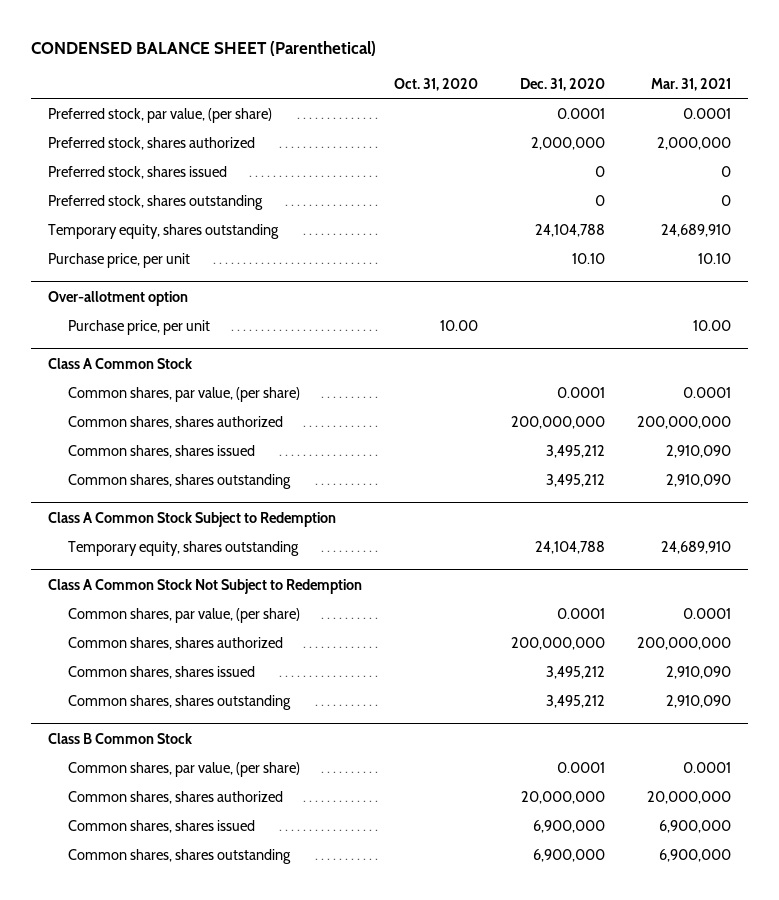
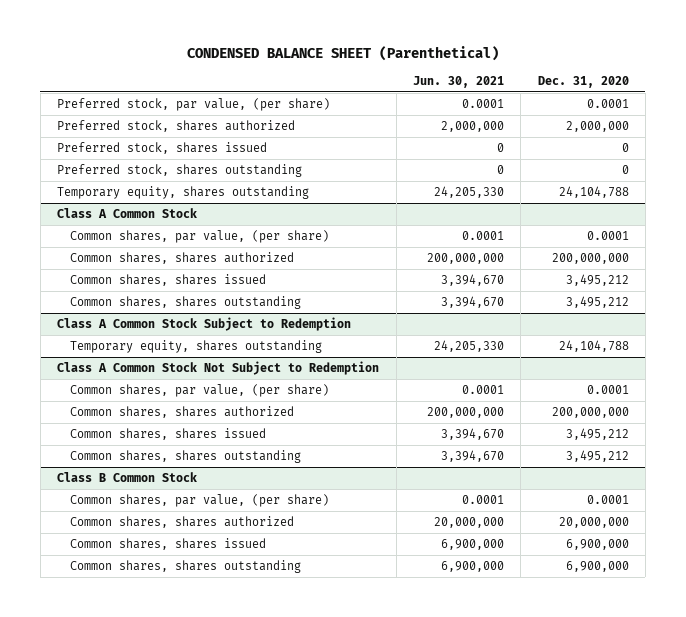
[394,77,479,91] Oct. 31, 2020 -> none
[651,77,732,91] Mar. 31, 2021 -> none
none -> [412,75,504,88] Jun. 30, 2021
[47,252,190,268] Purchase price, per unit -> none
[47,290,188,306] Over-allotment option -> none
[67,319,210,335] Purchase price, per unit -> none

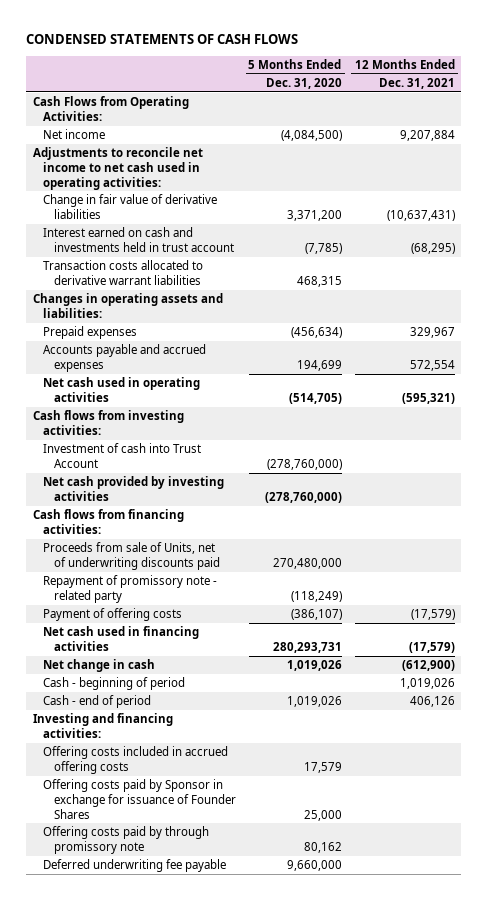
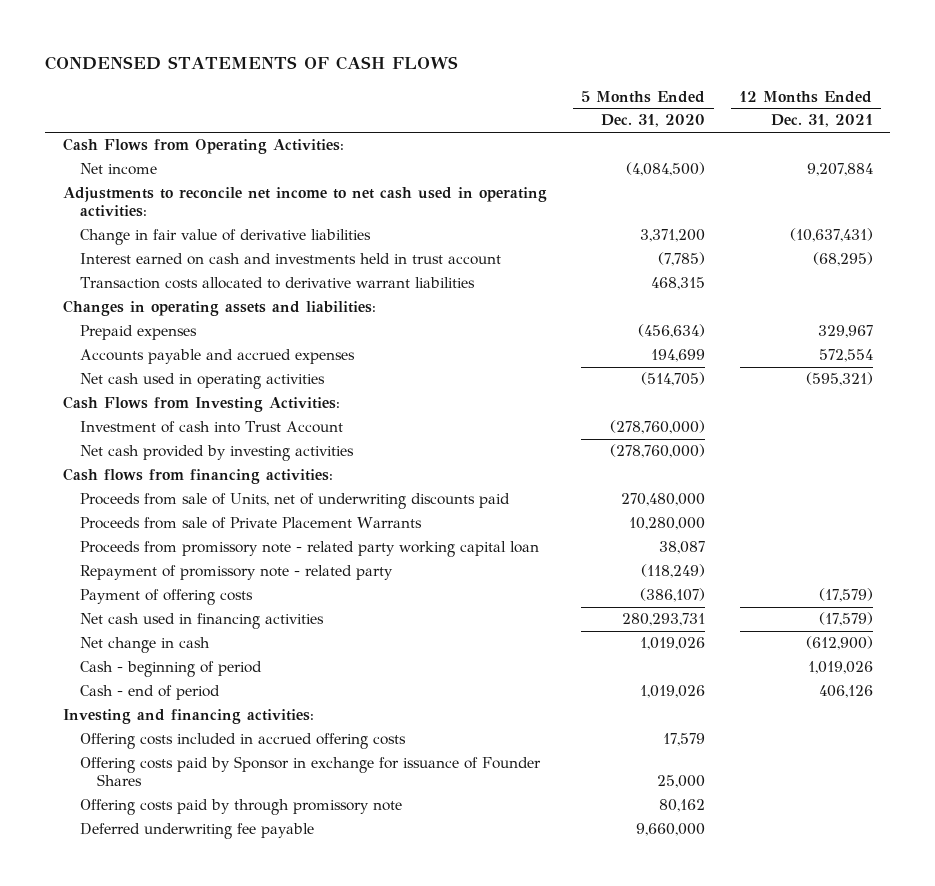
[32,410,184,435] Cash flows from investing activities: -> [62,396,340,413] Cash Flows from Investing Activities:
none -> [80,517,423,530] Proceeds from sale of Private Placement Warrants
none -> [80,541,540,558] Proceeds from promissory note - related party working capital loan

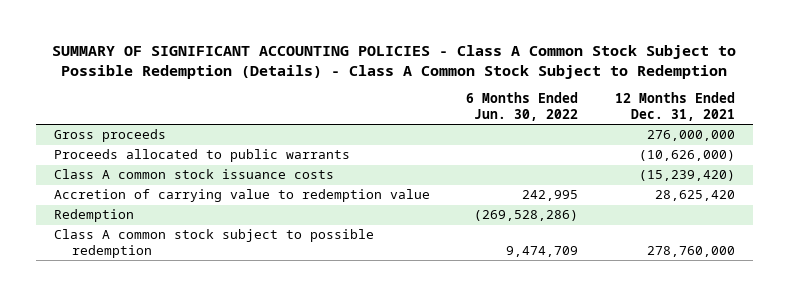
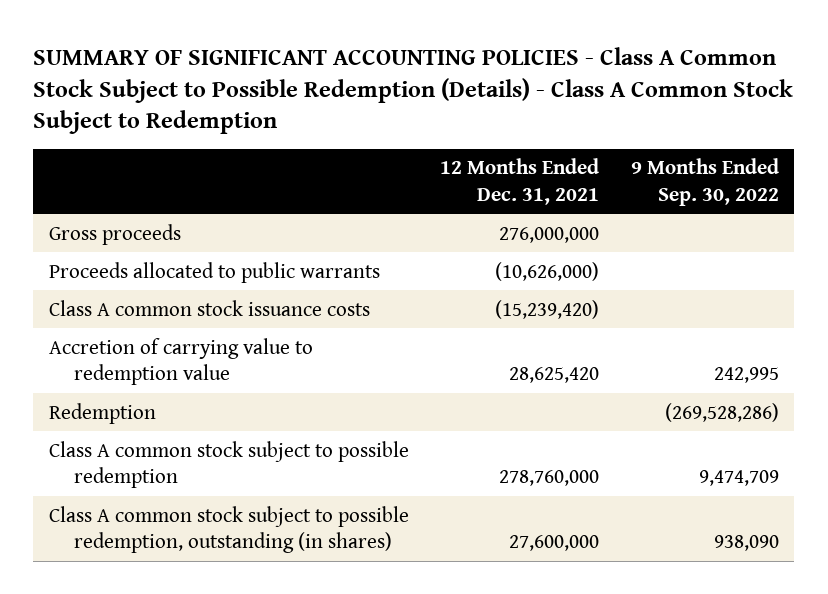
[466,92,579,122] 6 Months Ended Jun. 30, 2022 -> none
none -> [630,158,779,206] 9 Months Ended Sep. 30, 2022
none -> [48,505,409,553] Class A common stock subject to possible redemption, outstanding (in shares)

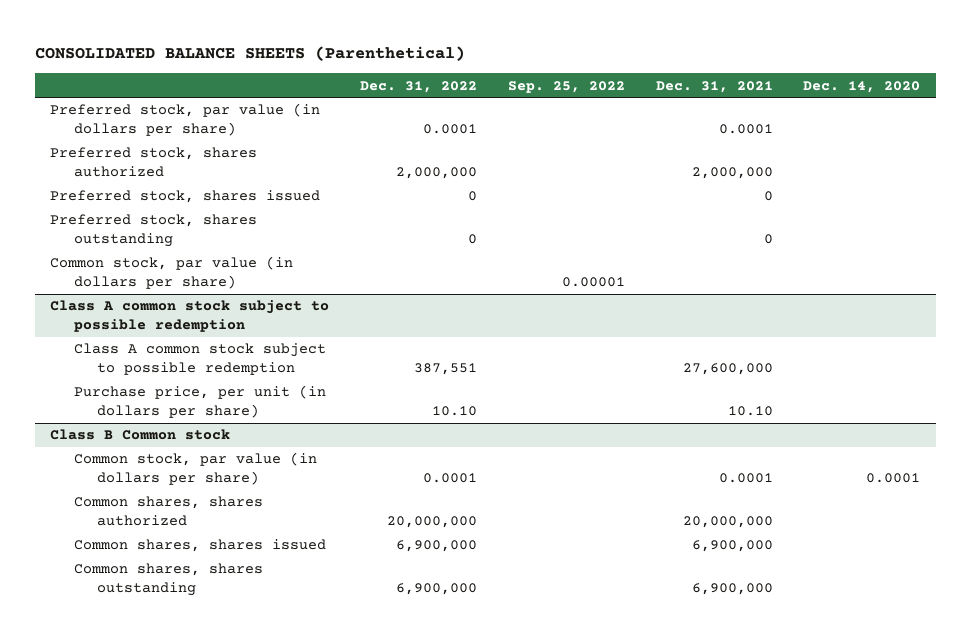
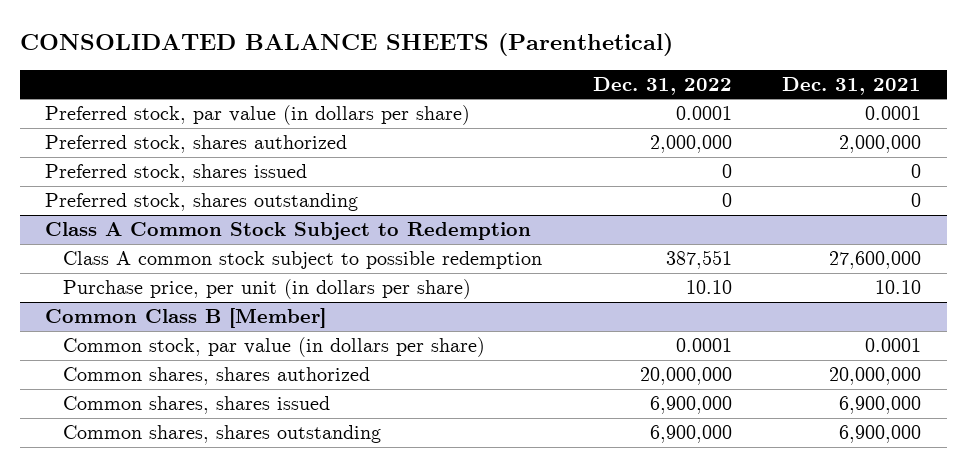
[507,80,625,93] Sep. 25, 2022 -> none
[803,80,921,93] Dec. 14, 2020 -> none
[50,256,294,290] Common stock, par value (in dollars per share) -> none
[50,300,330,333] Class A common stock subject to possible redemption -> [45,221,532,240] Class A Common Stock Subject to Redemption
[50,429,231,441] Class B Common stock -> [45,307,327,328] Common Class B [Member]

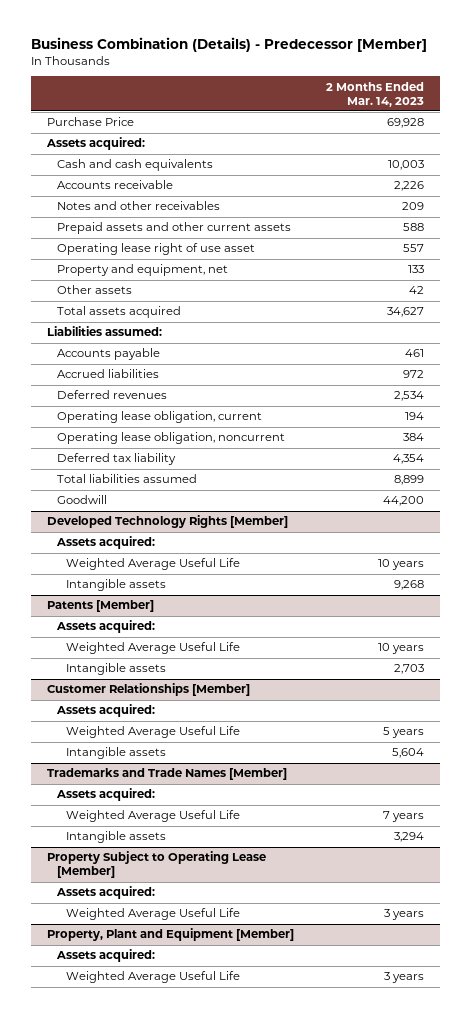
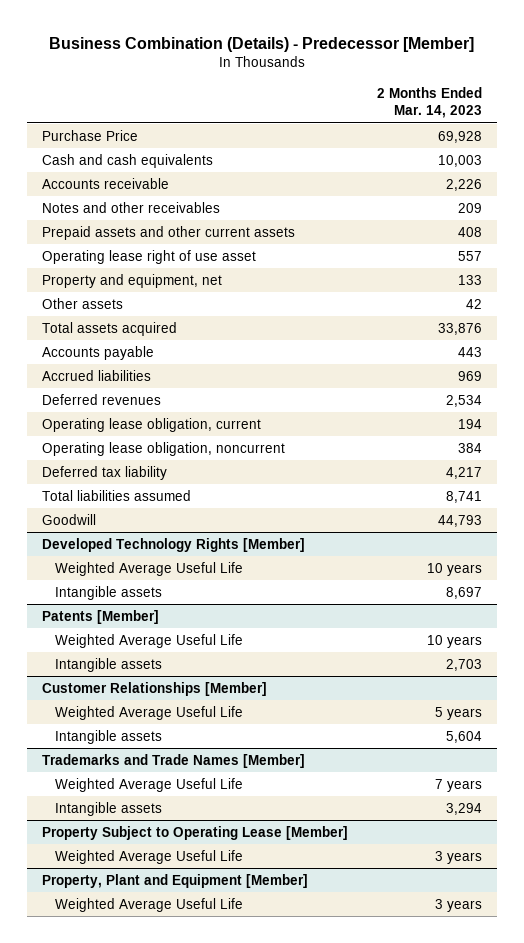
[46,137,146,151] Assets acquired: -> none
[403,223,425,232] 588 -> [458,226,483,237] 408
[47,326,163,337] Liabilities assumed: -> none
[387,307,425,318] 34,627 -> [438,322,483,335] 33,876
[405,349,425,358] 461 -> [458,346,483,357] 443
[403,370,425,379] 972 -> [458,370,483,381] 969
[393,454,425,465] 4,354 -> [446,466,483,479] 4,217
[394,475,425,486] 8,899 -> [446,490,483,503] 8,741
[383,496,425,507] 44,200 -> [438,514,483,527] 44,793
[55,536,155,550] Assets acquired: -> none
[394,580,425,591] 9,268 -> [446,586,483,599] 8,697
[55,620,155,634] Assets acquired: -> none
[55,704,155,718] Assets acquired: -> none
[55,788,155,802] Assets acquired: -> none
[55,886,155,900] Assets acquired: -> none
[55,949,155,963] Assets acquired: -> none

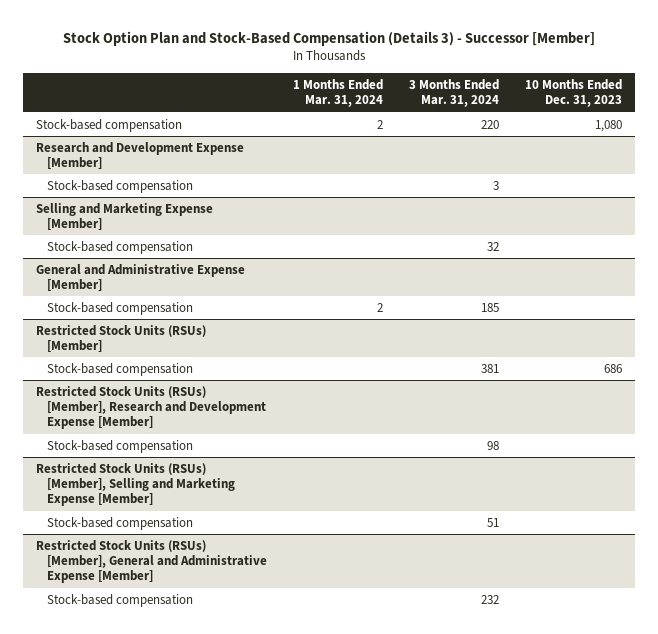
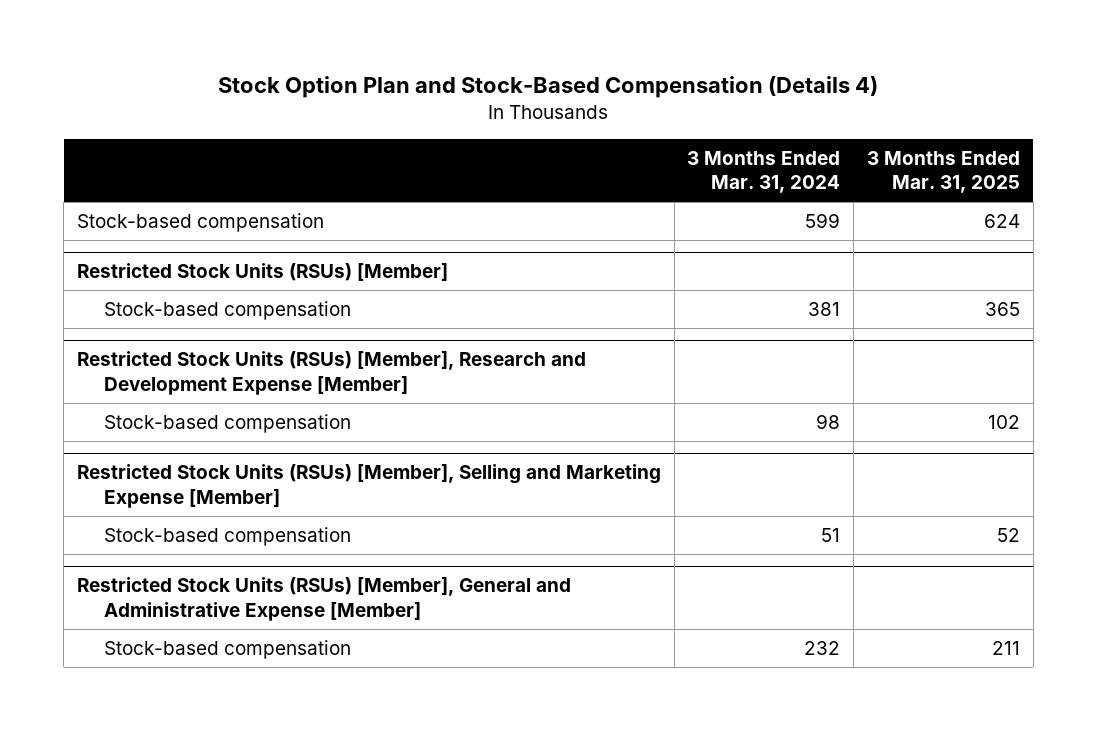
[63,31,596,47] Stock Option Plan and Stock-Based Compensation (Details 3) - Successor [Member] -> [218,76,879,99] Stock Option Plan and Stock-Based Compensation (Details 4)
[293,78,384,108] 1 Months Ended Mar. 31, 2024 -> none
[525,78,623,108] 10 Months Ended Dec. 31, 2023 -> none
none -> [866,150,1020,194] 3 Months Ended Mar. 31, 2025
[36,141,245,170] Research and Development Expense [Member] -> none
[47,179,194,193] Stock-based compensation -> none
[36,202,214,231] Selling and Marketing Expense [Member] -> none
[47,240,194,254] Stock-based compensation -> none
[36,263,246,292] General and Administrative Expense [Member] -> none
[47,301,194,315] Stock-based compensation -> none
[481,119,500,129] 220 -> [805,213,841,229] 599

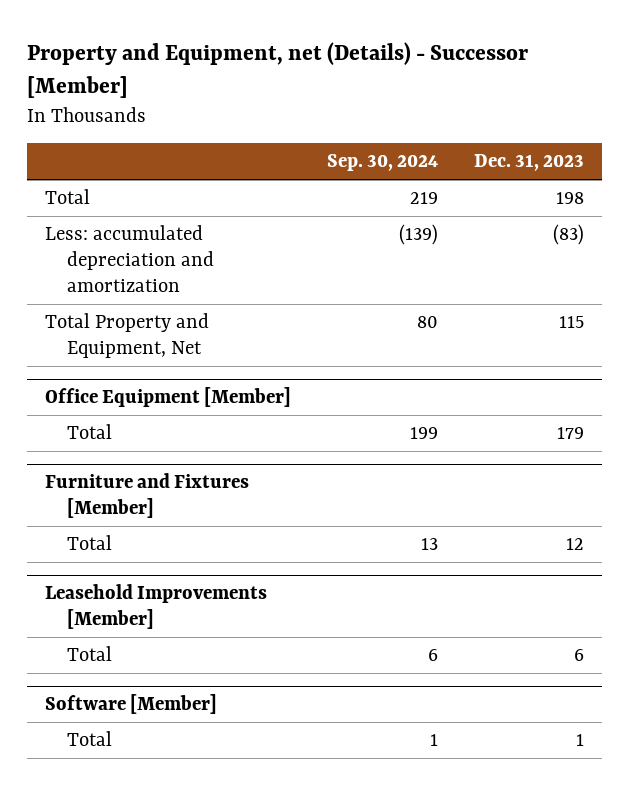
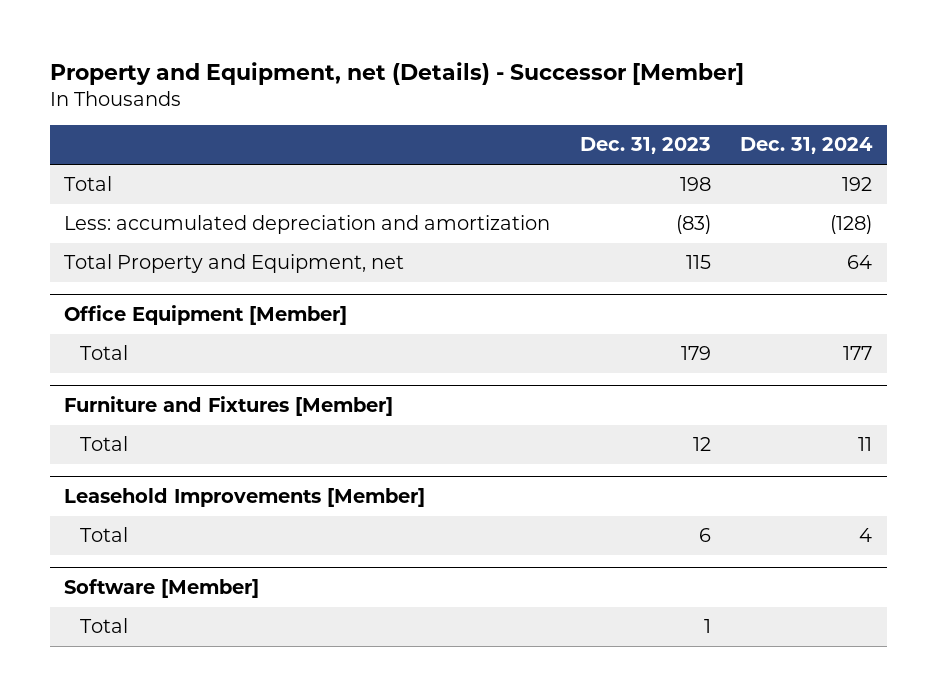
[326,154,438,172] Sep. 30, 2024 -> none
none -> [740,137,874,155] Dec. 31, 2024
[44,312,209,359] Total Property and Equipment, Net -> [64,254,405,274] Total Property and Equipment, net

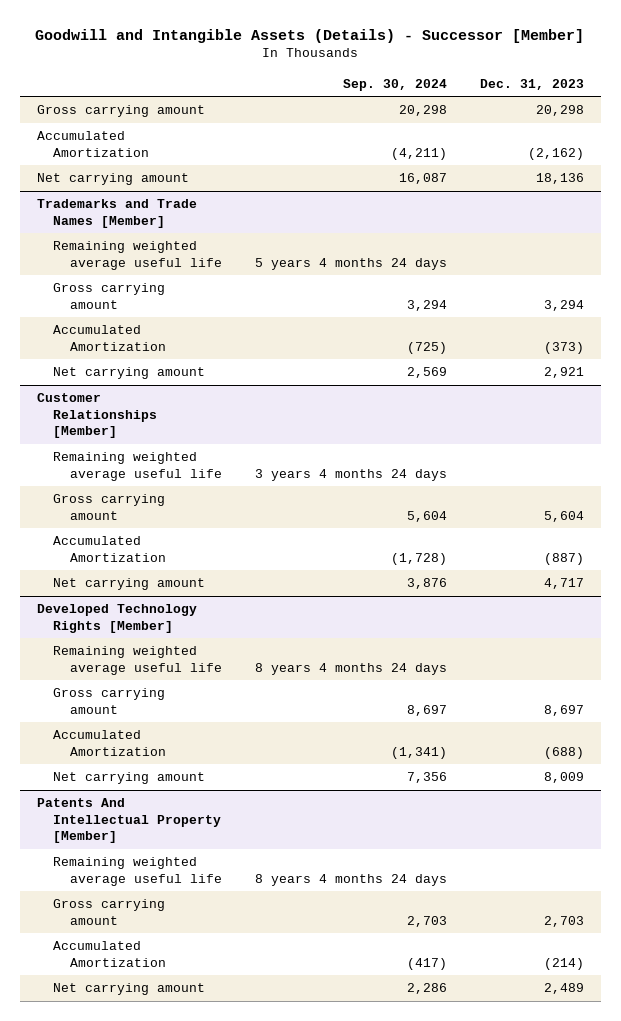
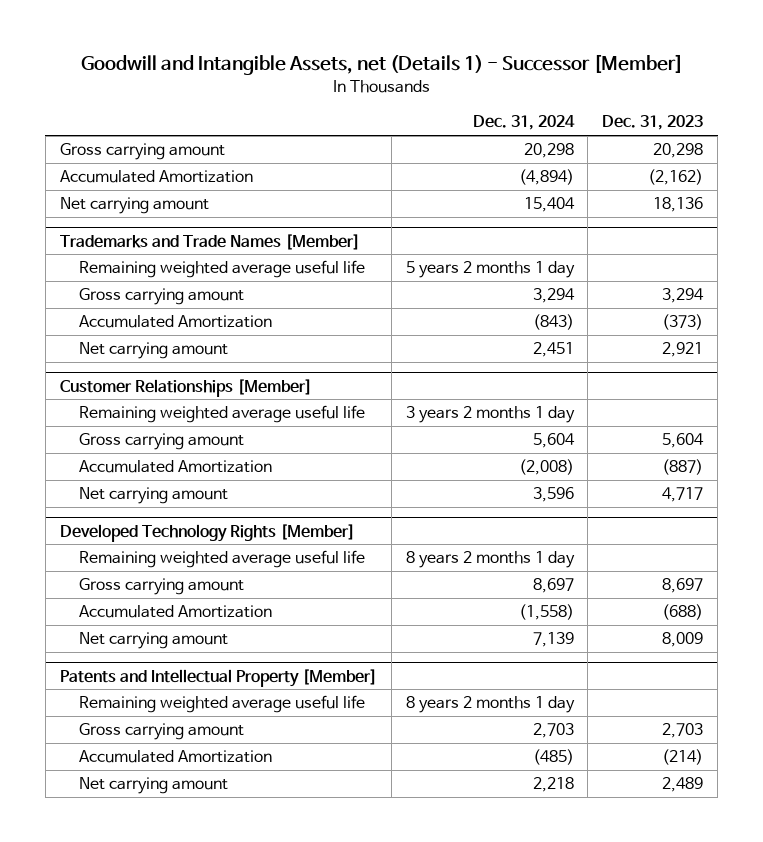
[35,29,585,44] Goodwill and Intangible Assets (Details) - Successor [Member] -> [80,54,683,76] Goodwill and Intangible Assets, net (Details 1) - Successor [Member]
[342,78,447,91] Sep. 30, 2024 -> none
none -> [472,115,575,131] Dec. 31, 2024
[36,798,222,844] Patents And Intellectual Property [Member] -> [59,668,377,687] Patents and Intellectual Property [Member]

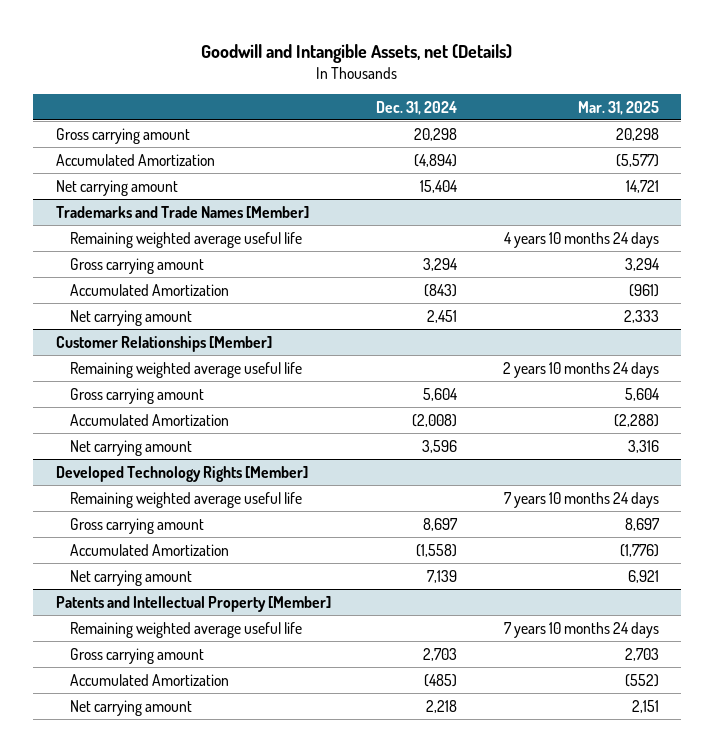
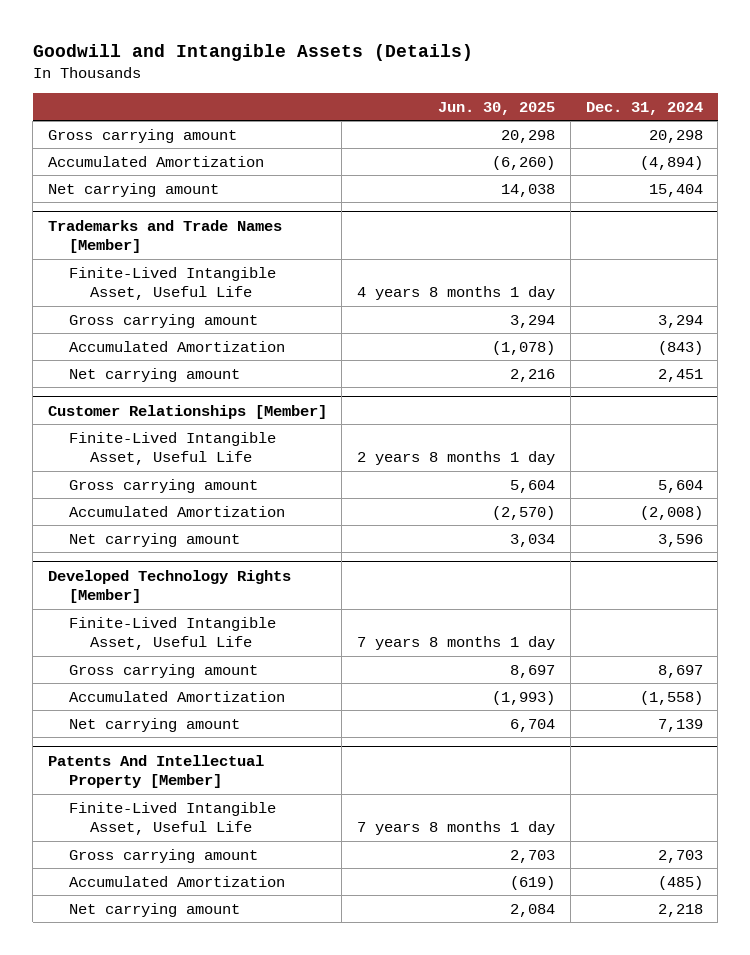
[201,43,513,63] Goodwill and Intangible Assets, net (Details) -> [32,43,473,61] Goodwill and Intangible Assets (Details)
[577,100,659,115] Mar. 31, 2025 -> none
none -> [438,101,556,115] Jun. 30, 2025
[70,231,303,248] Remaining weighted average useful life -> [69,266,277,301] Finite-Lived Intangible Asset, Useful Life
[70,361,303,378] Remaining weighted average useful life -> [69,431,277,466] Finite-Lived Intangible Asset, Useful Life
[70,491,303,508] Remaining weighted average useful life -> [69,616,277,651] Finite-Lived Intangible Asset, Useful Life
[56,595,332,612] Patents and Intellectual Property [Member] -> [47,754,264,789] Patents And Intellectual Property [Member]
[70,621,303,638] Remaining weighted average useful life -> [69,801,277,836] Finite-Lived Intangible Asset, Useful Life

